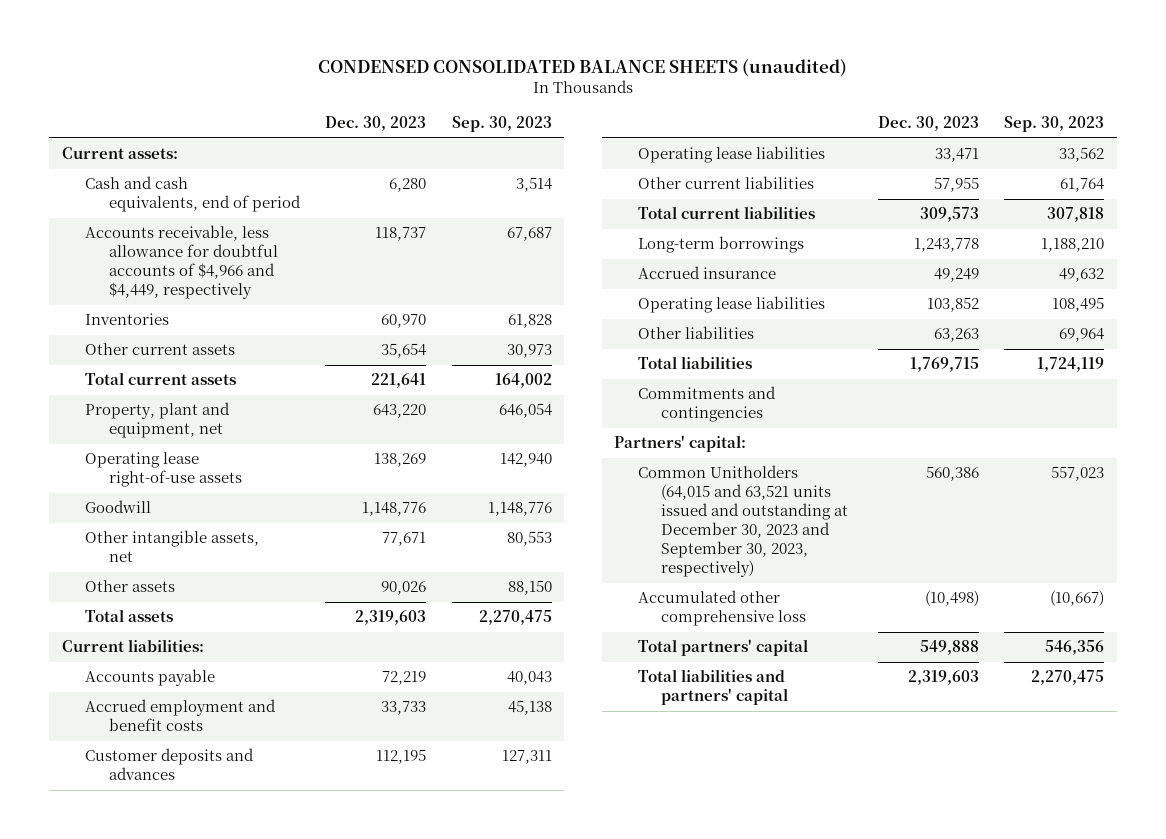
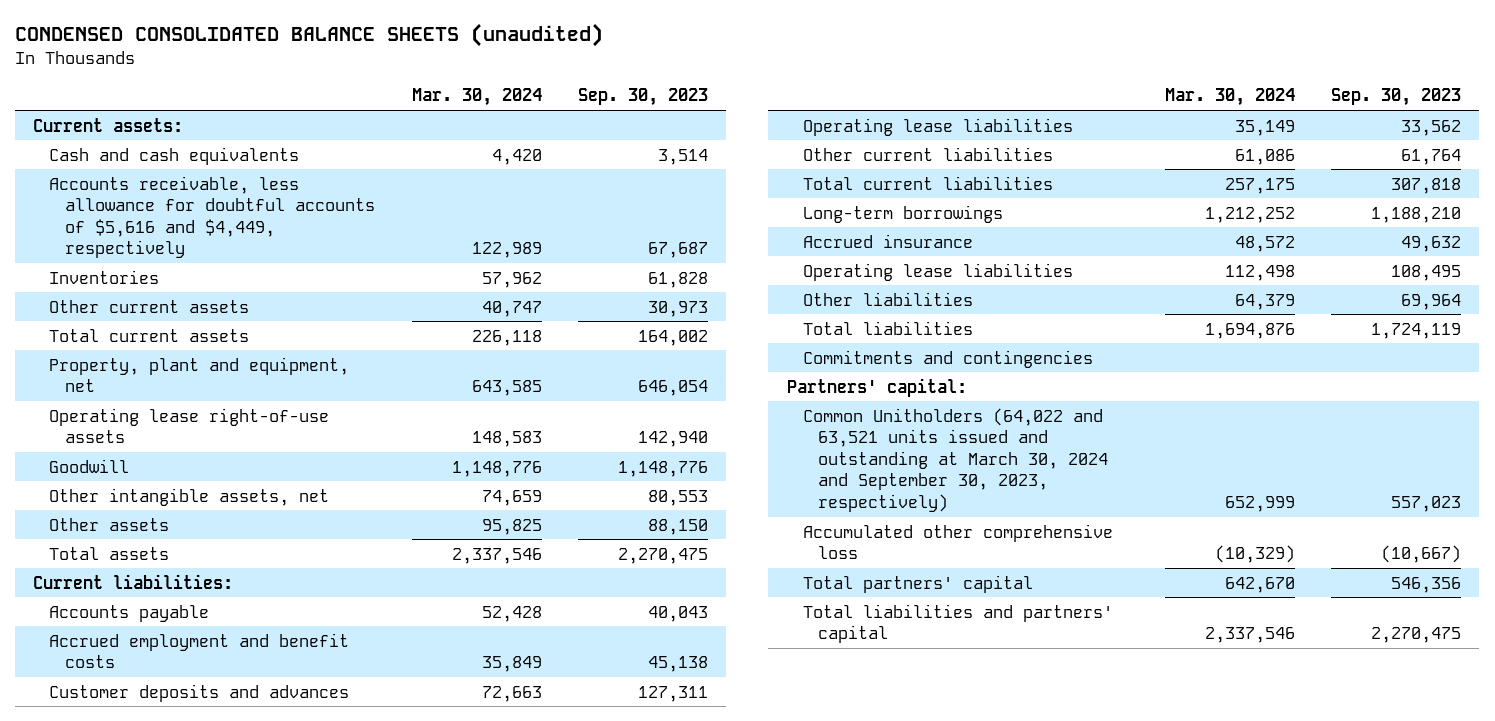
[325,116,427,132] Dec. 30, 2023 -> none
none -> [411,88,542,107] Mar. 30, 2024
[85,176,301,213] Cash and cash equivalents, end of period -> [49,146,300,165] Cash and cash equivalents
[85,225,278,300] Accounts receivable, less allowance for doubtful accounts of $4,966 and $4,449, respectively -> [49,175,376,259] Accounts receivable, less allowance for doubtful accounts of $5,616 and $4,449, respectively
[637,465,849,578] Common Unitholders (64,015 and 63,521 units issued and outstanding at December 30, 2023 and September 30, 2023, respectively) -> [802,407,1109,512] Common Unitholders (64,022 and 63,521 units issued and outstanding at March 30, 2024 and September 30, 2023, respectively)

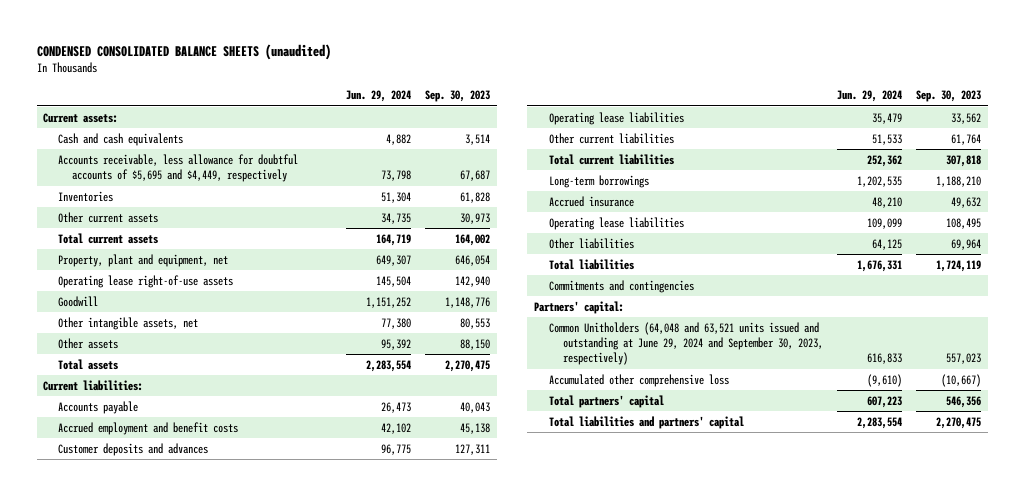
[411,88,542,107] Mar. 30, 2024 -> none
none -> [346,90,412,103] Jun. 29, 2024
[49,175,376,259] Accounts receivable, less allowance for doubtful accounts of $5,616 and $4,449, respectively -> [57,153,298,183] Accounts receivable, less allowance for doubtful accounts of $5,695 and $4,449, respectively
[802,407,1109,512] Common Unitholders (64,022 and 63,521 units issued and outstanding at March 30, 2024 and September 30, 2023, respectively) -> [548,321,824,366] Common Unitholders (64,048 and 63,521 units issued and outstanding at June 29, 2024 and September 30, 2023, respectively)

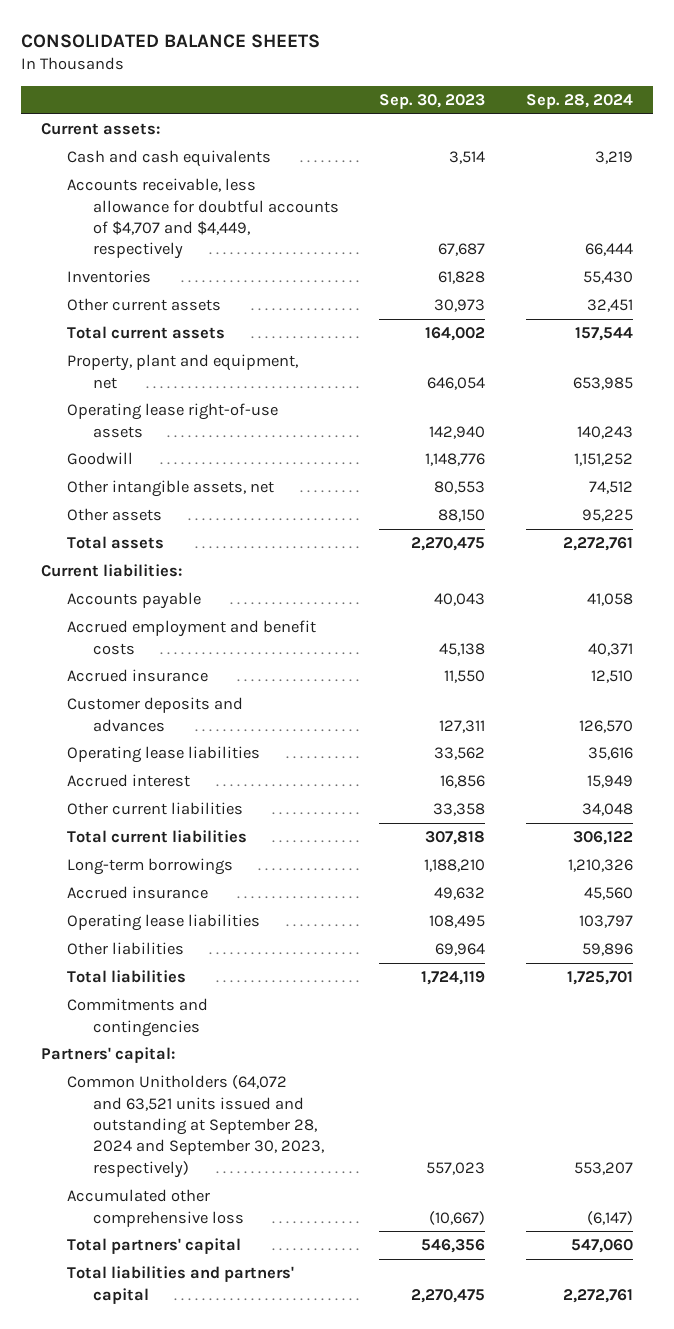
[36,43,331,60] CONDENSED CONSOLIDATED BALANCE SHEETS (unaudited) -> [21,34,321,49] CONSOLIDATED BALANCE SHEETS
[346,90,412,103] Jun. 29, 2024 -> none
none -> [525,94,633,110] Sep. 28, 2024
[57,153,298,183] Accounts receivable, less allowance for doubtful accounts of $5,695 and $4,449, respectively -> [67,178,339,260] Accounts receivable, less allowance for doubtful accounts of $4,707 and $4,449, respectively
none -> [67,669,209,683] Accrued insurance
none -> [67,774,191,788] Accrued interest
[950,133,981,145] 61,764 -> [433,803,486,817] 33,358
[548,321,824,366] Common Unitholders (64,048 and 63,521 units issued and outstanding at June 29, 2024 and September 30, 2023, respectively) -> [67,1075,324,1178] Common Unitholders (64,072 and 63,521 units issued and outstanding at September 28, 2024 and September 30, 2023, respectively)

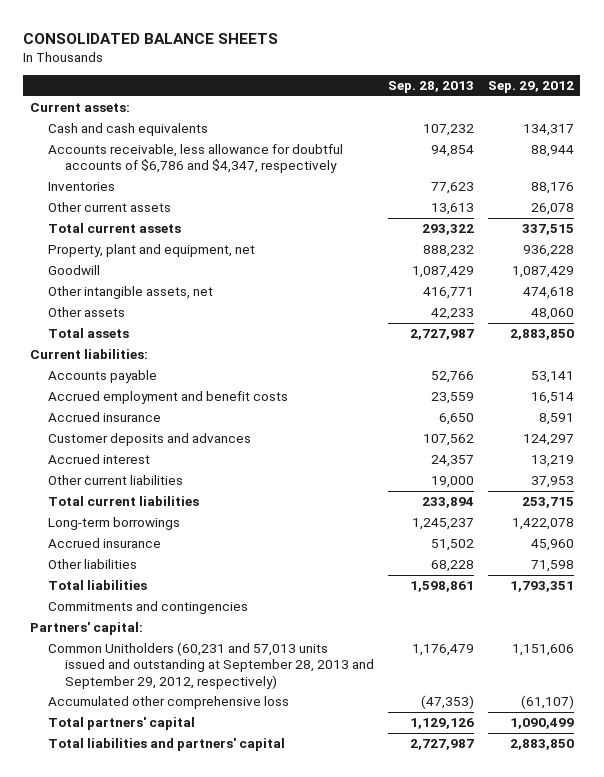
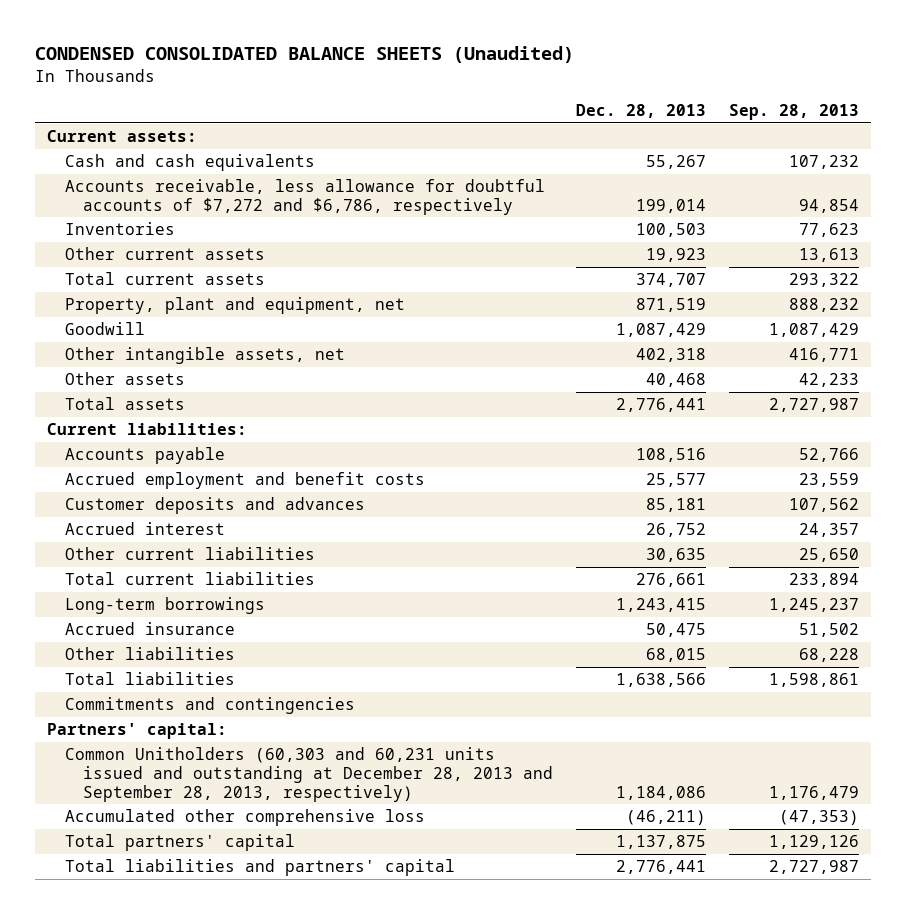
[23,32,279,44] CONSOLIDATED BALANCE SHEETS -> [34,46,574,64] CONDENSED CONSOLIDATED BALANCE SHEETS (Unaudited)
[487,81,574,94] Sep. 29, 2012 -> none
none -> [576,104,707,119] Dec. 28, 2013
[47,144,343,174] Accounts receivable, less allowance for doubtful accounts of $6,786 and $4,347, respectively -> [64,179,545,215] Accounts receivable, less allowance for doubtful accounts of $7,272 and $6,786, respectively
[47,412,161,423] Accrued insurance -> none
[431,476,475,489] 19,000 -> [799,548,860,563] 25,650
[47,642,375,689] Common Unitholders (60,231 and 57,013 units issued and outstanding at September 28, 2013 and September 29, 2012, respectively) -> [64,747,554,802] Common Unitholders (60,303 and 60,231 units issued and outstanding at December 28, 2013 and September 28, 2013, respectively)

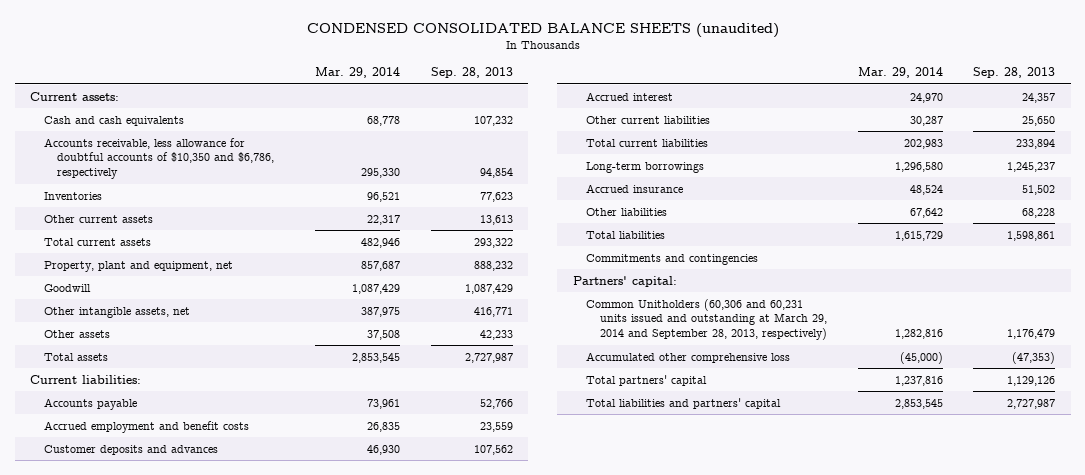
[34,46,574,64] CONDENSED CONSOLIDATED BALANCE SHEETS (Unaudited) -> [306,22,779,38] CONDENSED CONSOLIDATED BALANCE SHEETS (unaudited)
[576,104,707,119] Dec. 28, 2013 -> none
none -> [314,67,400,79] Mar. 29, 2014
[64,179,545,215] Accounts receivable, less allowance for doubtful accounts of $7,272 and $6,786, respectively -> [43,137,275,180] Accounts receivable, less allowance for doubtful accounts of $10,350 and $6,786, respectively
[64,747,554,802] Common Unitholders (60,303 and 60,231 units issued and outstanding at December 28, 2013 and September 28, 2013, respectively) -> [586,298,828,341] Common Unitholders (60,306 and 60,231 units issued and outstanding at March 29, 2014 and September 28, 2013, respectively)

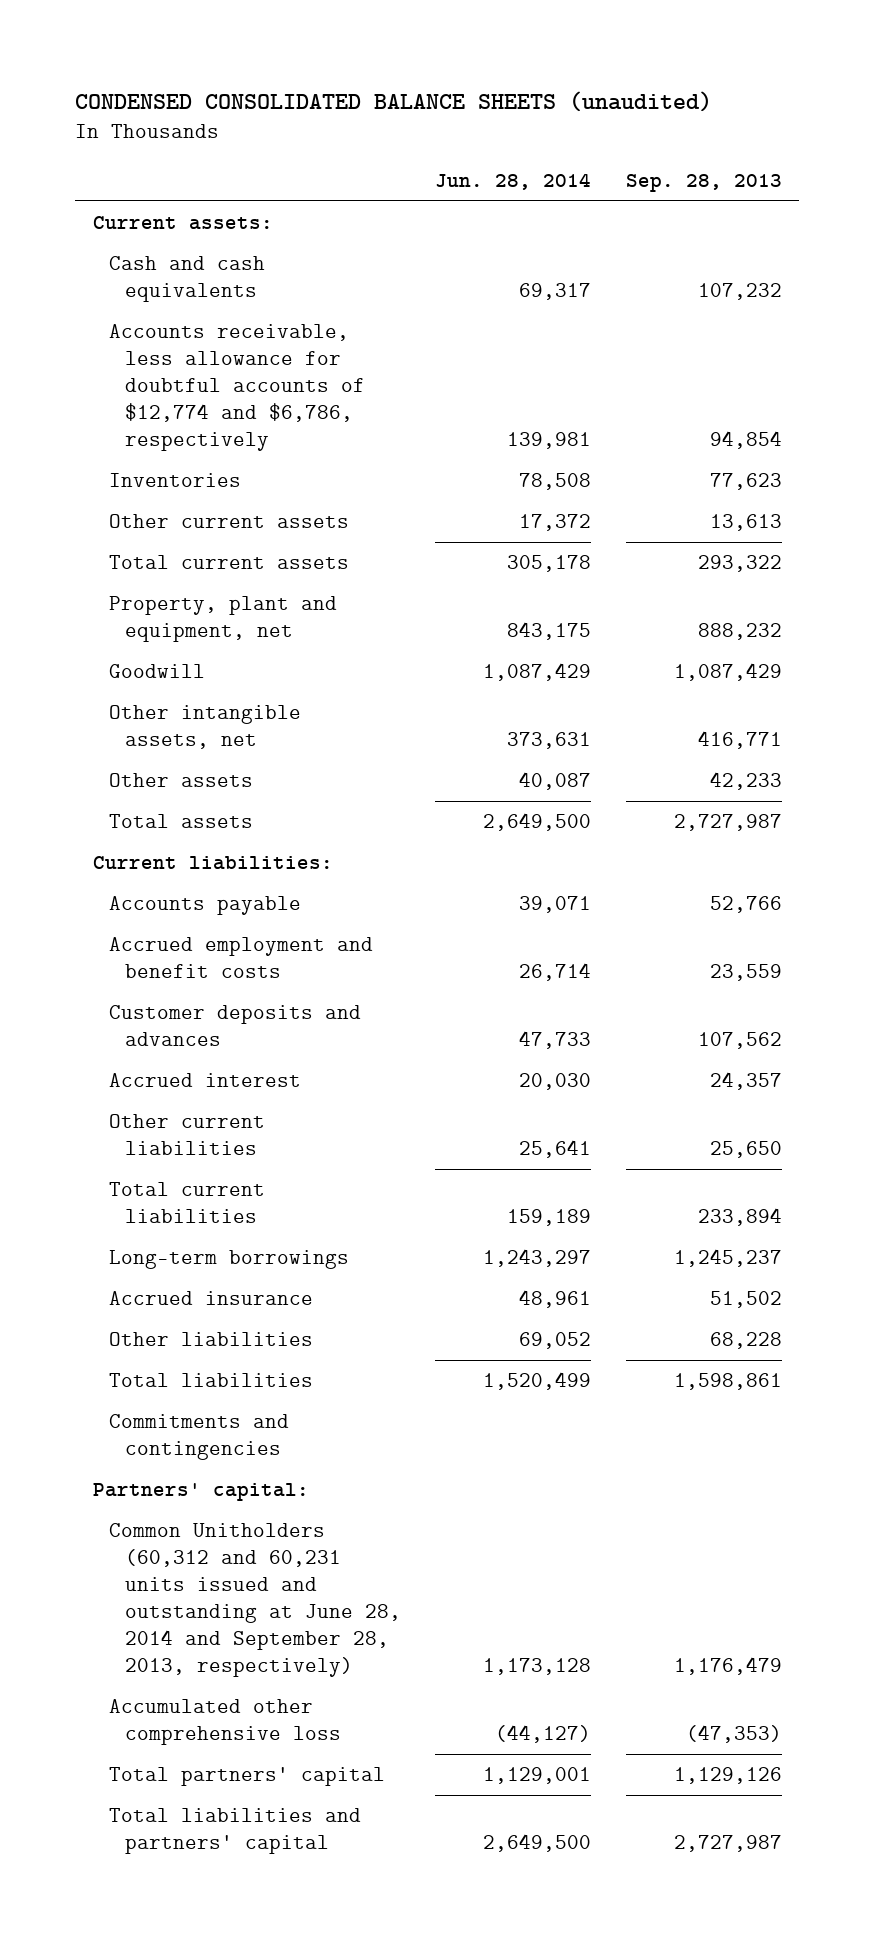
[314,67,400,79] Mar. 29, 2014 -> none
none -> [435,172,592,190] Jun. 28, 2014
[43,137,275,180] Accounts receivable, less allowance for doubtful accounts of $10,350 and $6,786, respectively -> [108,324,365,451] Accounts receivable, less allowance for doubtful accounts of $12,774 and $6,786, respectively
[586,298,828,341] Common Unitholders (60,306 and 60,231 units issued and outstanding at March 29, 2014 and September 28, 2013, respectively) -> [108,1523,401,1677] Common Unitholders (60,312 and 60,231 units issued and outstanding at June 28, 2014 and September 28, 2013, respectively)

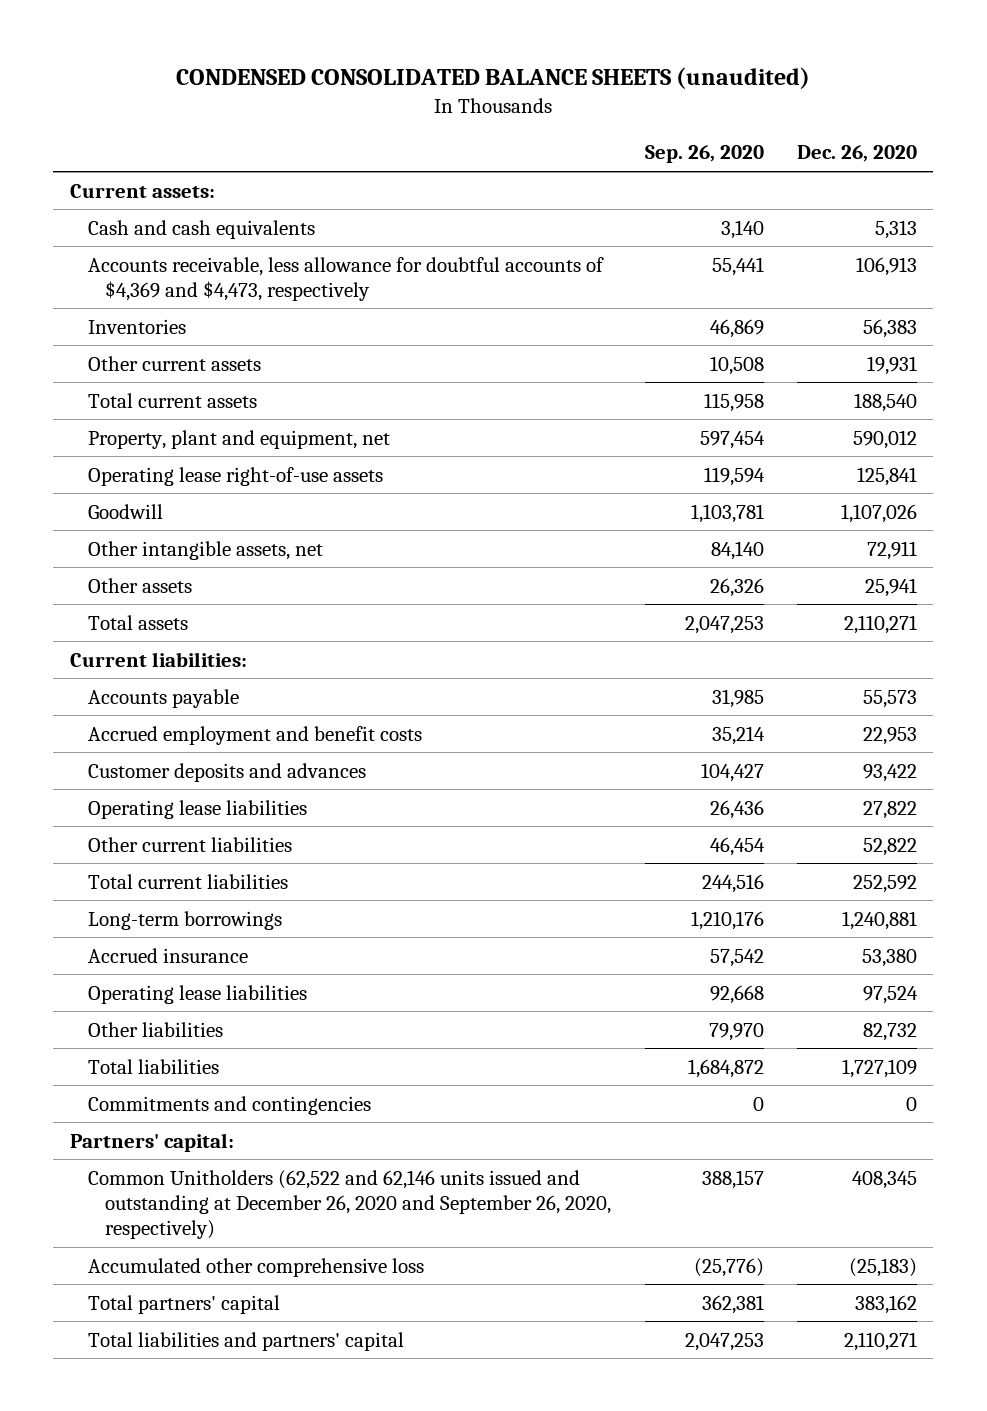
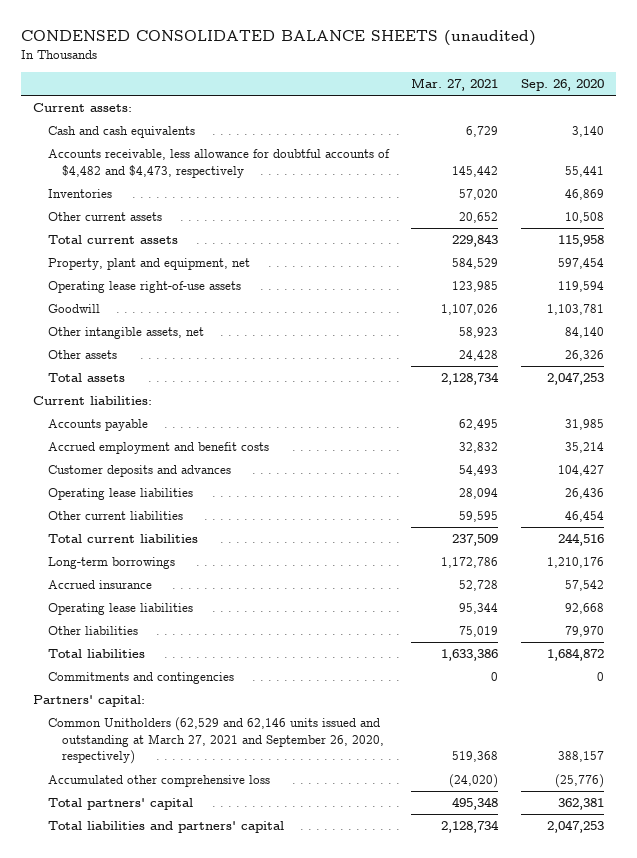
[796,145,917,163] Dec. 26, 2020 -> none
none -> [411,78,499,92] Mar. 27, 2021
[87,256,604,301] Accounts receivable, less allowance for doubtful accounts of $4,369 and $4,473, respectively -> [47,149,390,178] Accounts receivable, less allowance for doubtful accounts of $4,482 and $4,473, respectively
[87,1169,612,1240] Common Unitholders (62,522 and 62,146 units issued and outstanding at December 26, 2020 and September 26, 2020, respectively) -> [47,717,385,765] Common Unitholders (62,529 and 62,146 units issued and outstanding at March 27, 2021 and September 26, 2020, respectively)

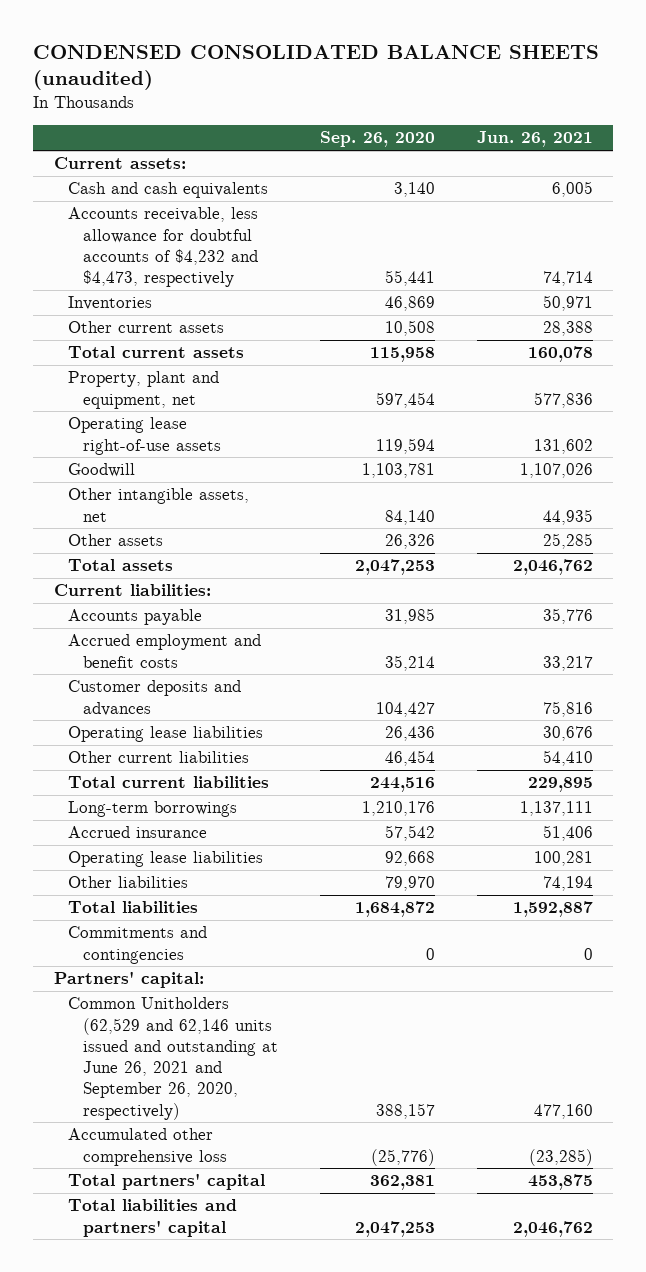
[411,78,499,92] Mar. 27, 2021 -> none
none -> [476,131,593,148] Jun. 26, 2021
[47,149,390,178] Accounts receivable, less allowance for doubtful accounts of $4,482 and $4,473, respectively -> [68,207,259,288] Accounts receivable, less allowance for doubtful accounts of $4,232 and $4,473, respectively
[47,717,385,765] Common Unitholders (62,529 and 62,146 units issued and outstanding at March 27, 2021 and September 26, 2020, respectively) -> [68,997,278,1120] Common Unitholders (62,529 and 62,146 units issued and outstanding at June 26, 2021 and September 26, 2020, respectively)

